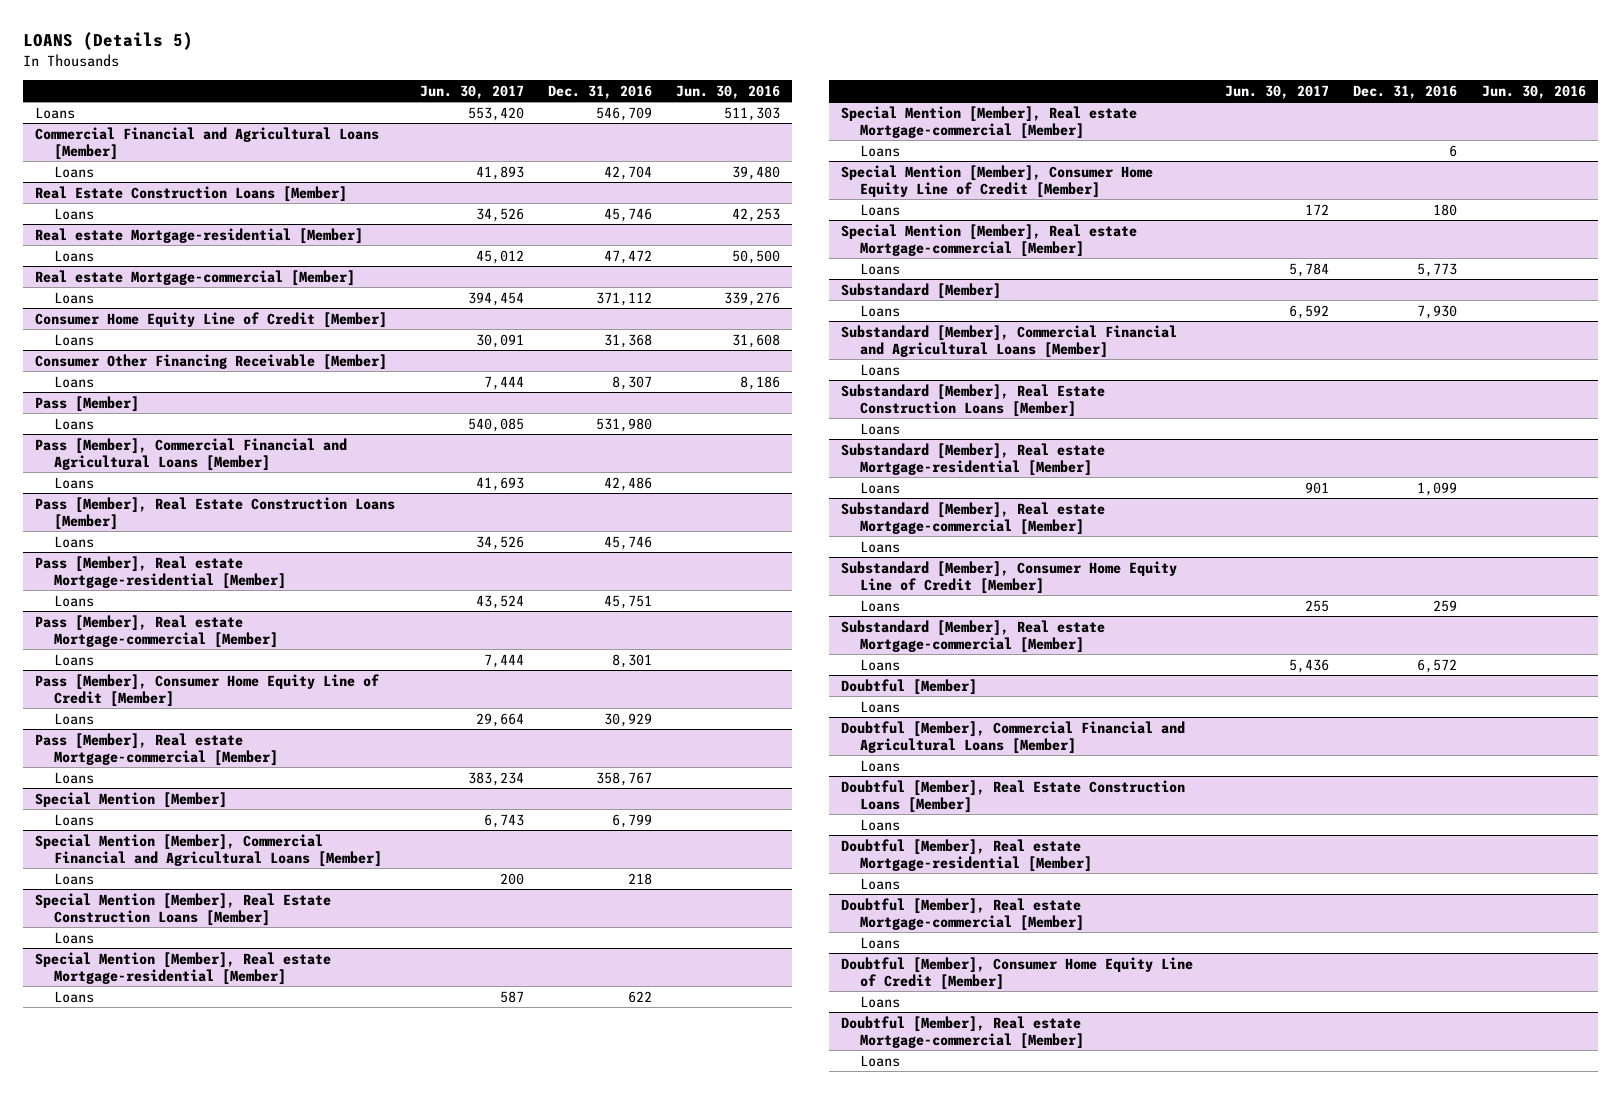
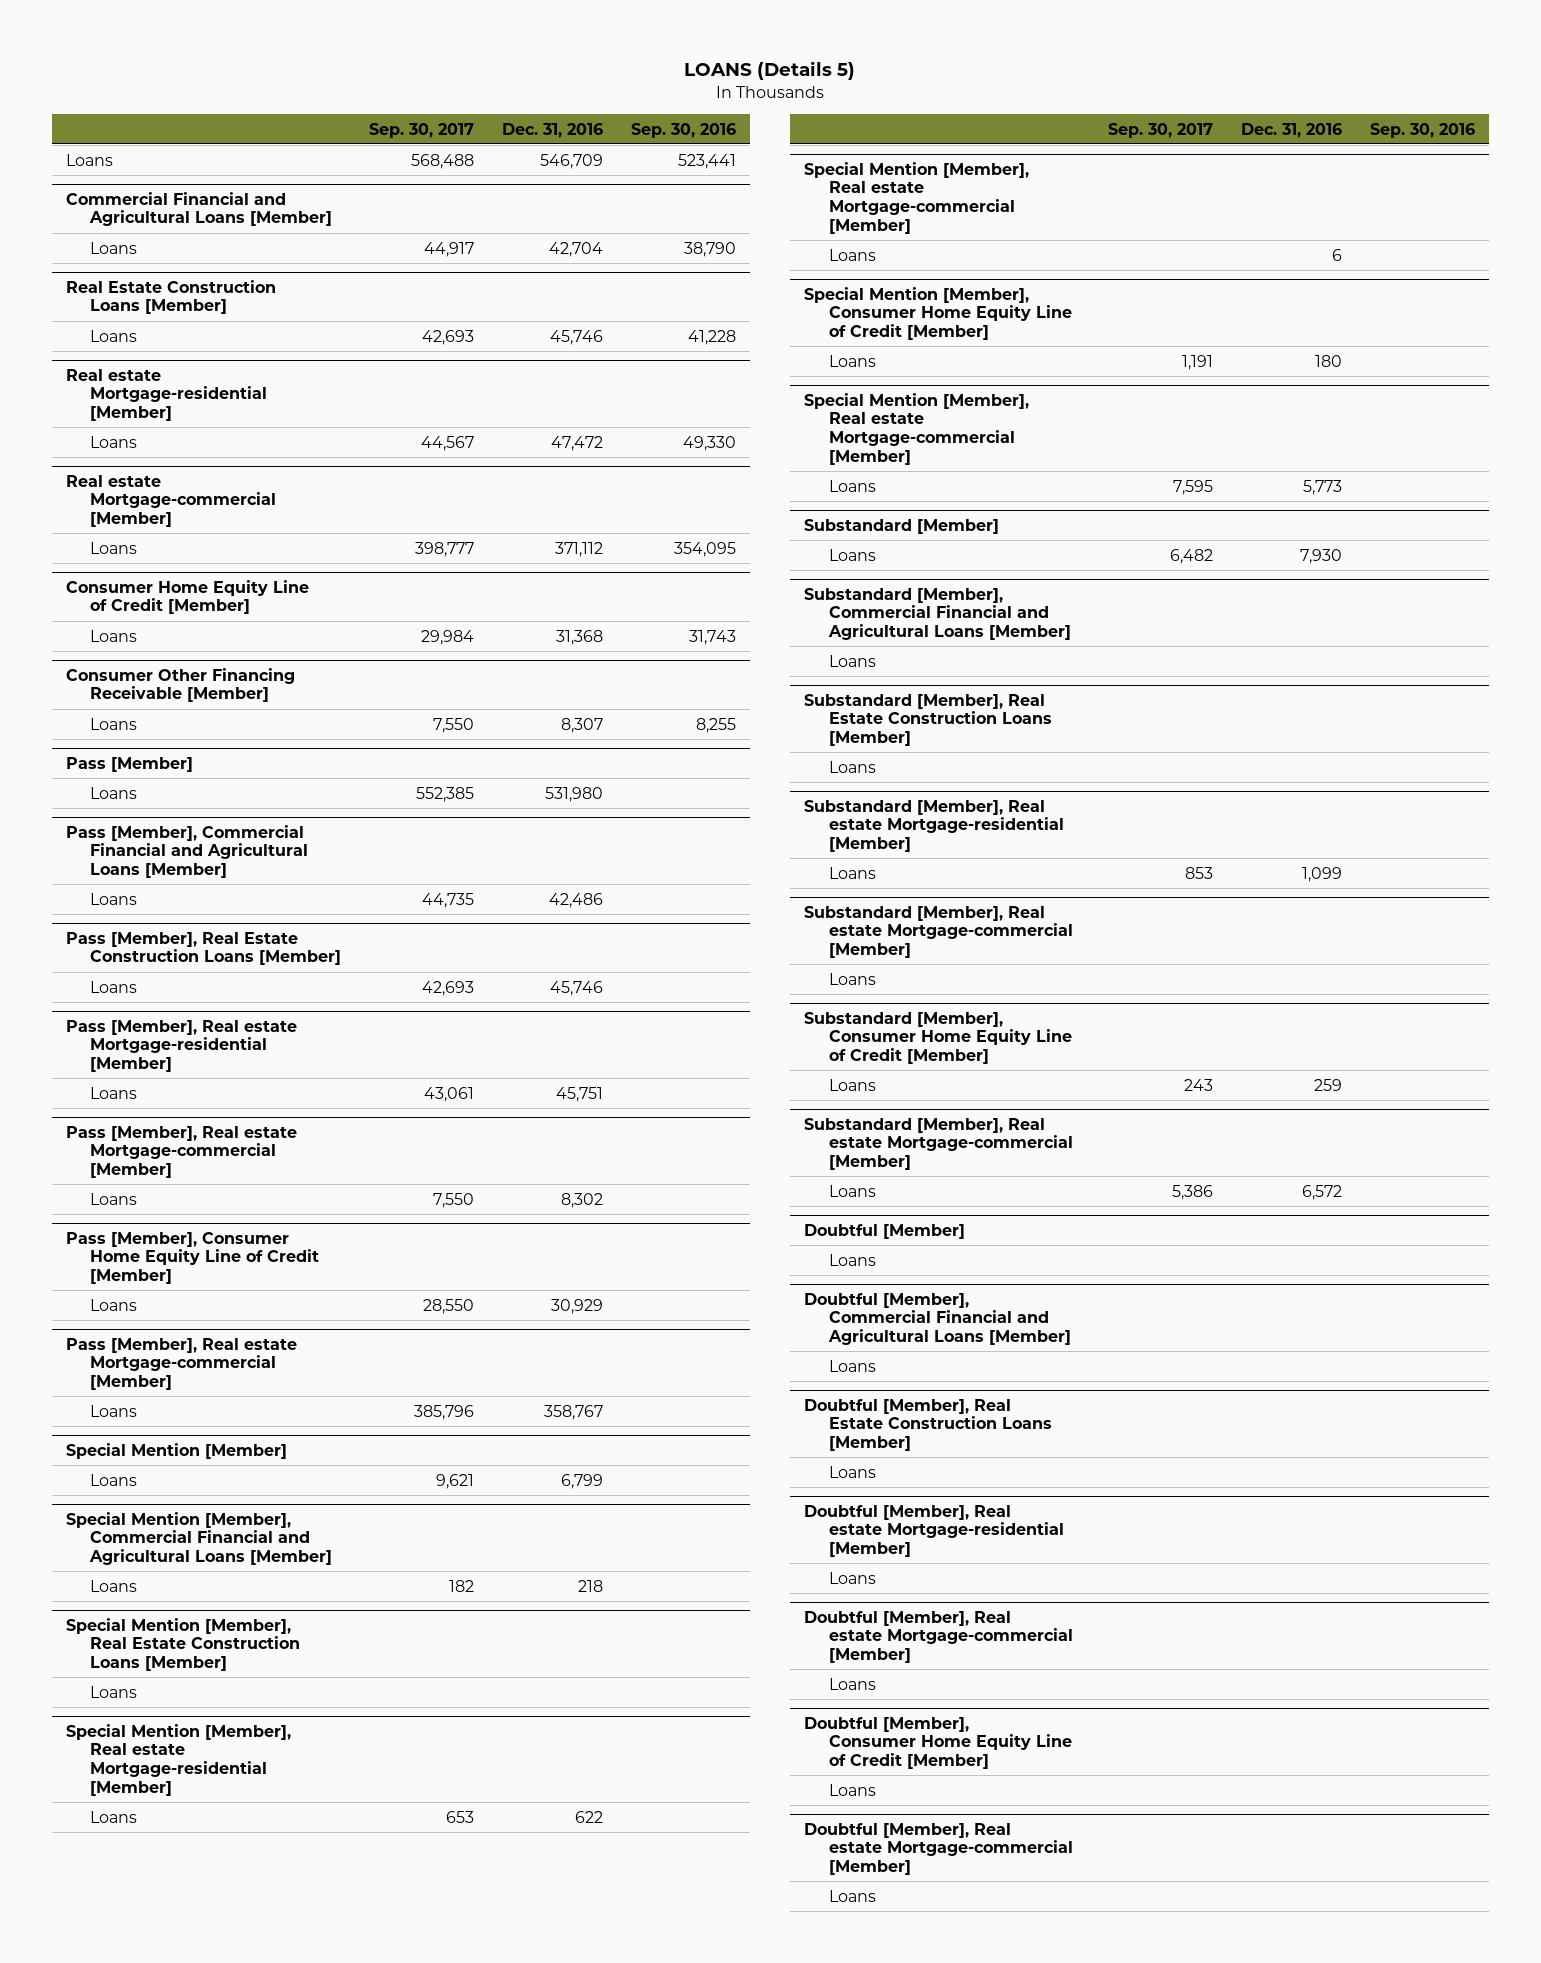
[419,84,524,99] Jun. 30, 2017 -> none
[676,84,781,99] Jun. 30, 2016 -> none
none -> [368,122,474,138] Sep. 30, 2017
none -> [631,122,737,138] Sep. 30, 2016
[611,653,652,668] 8,301 -> [561,1192,604,1208] 8,302

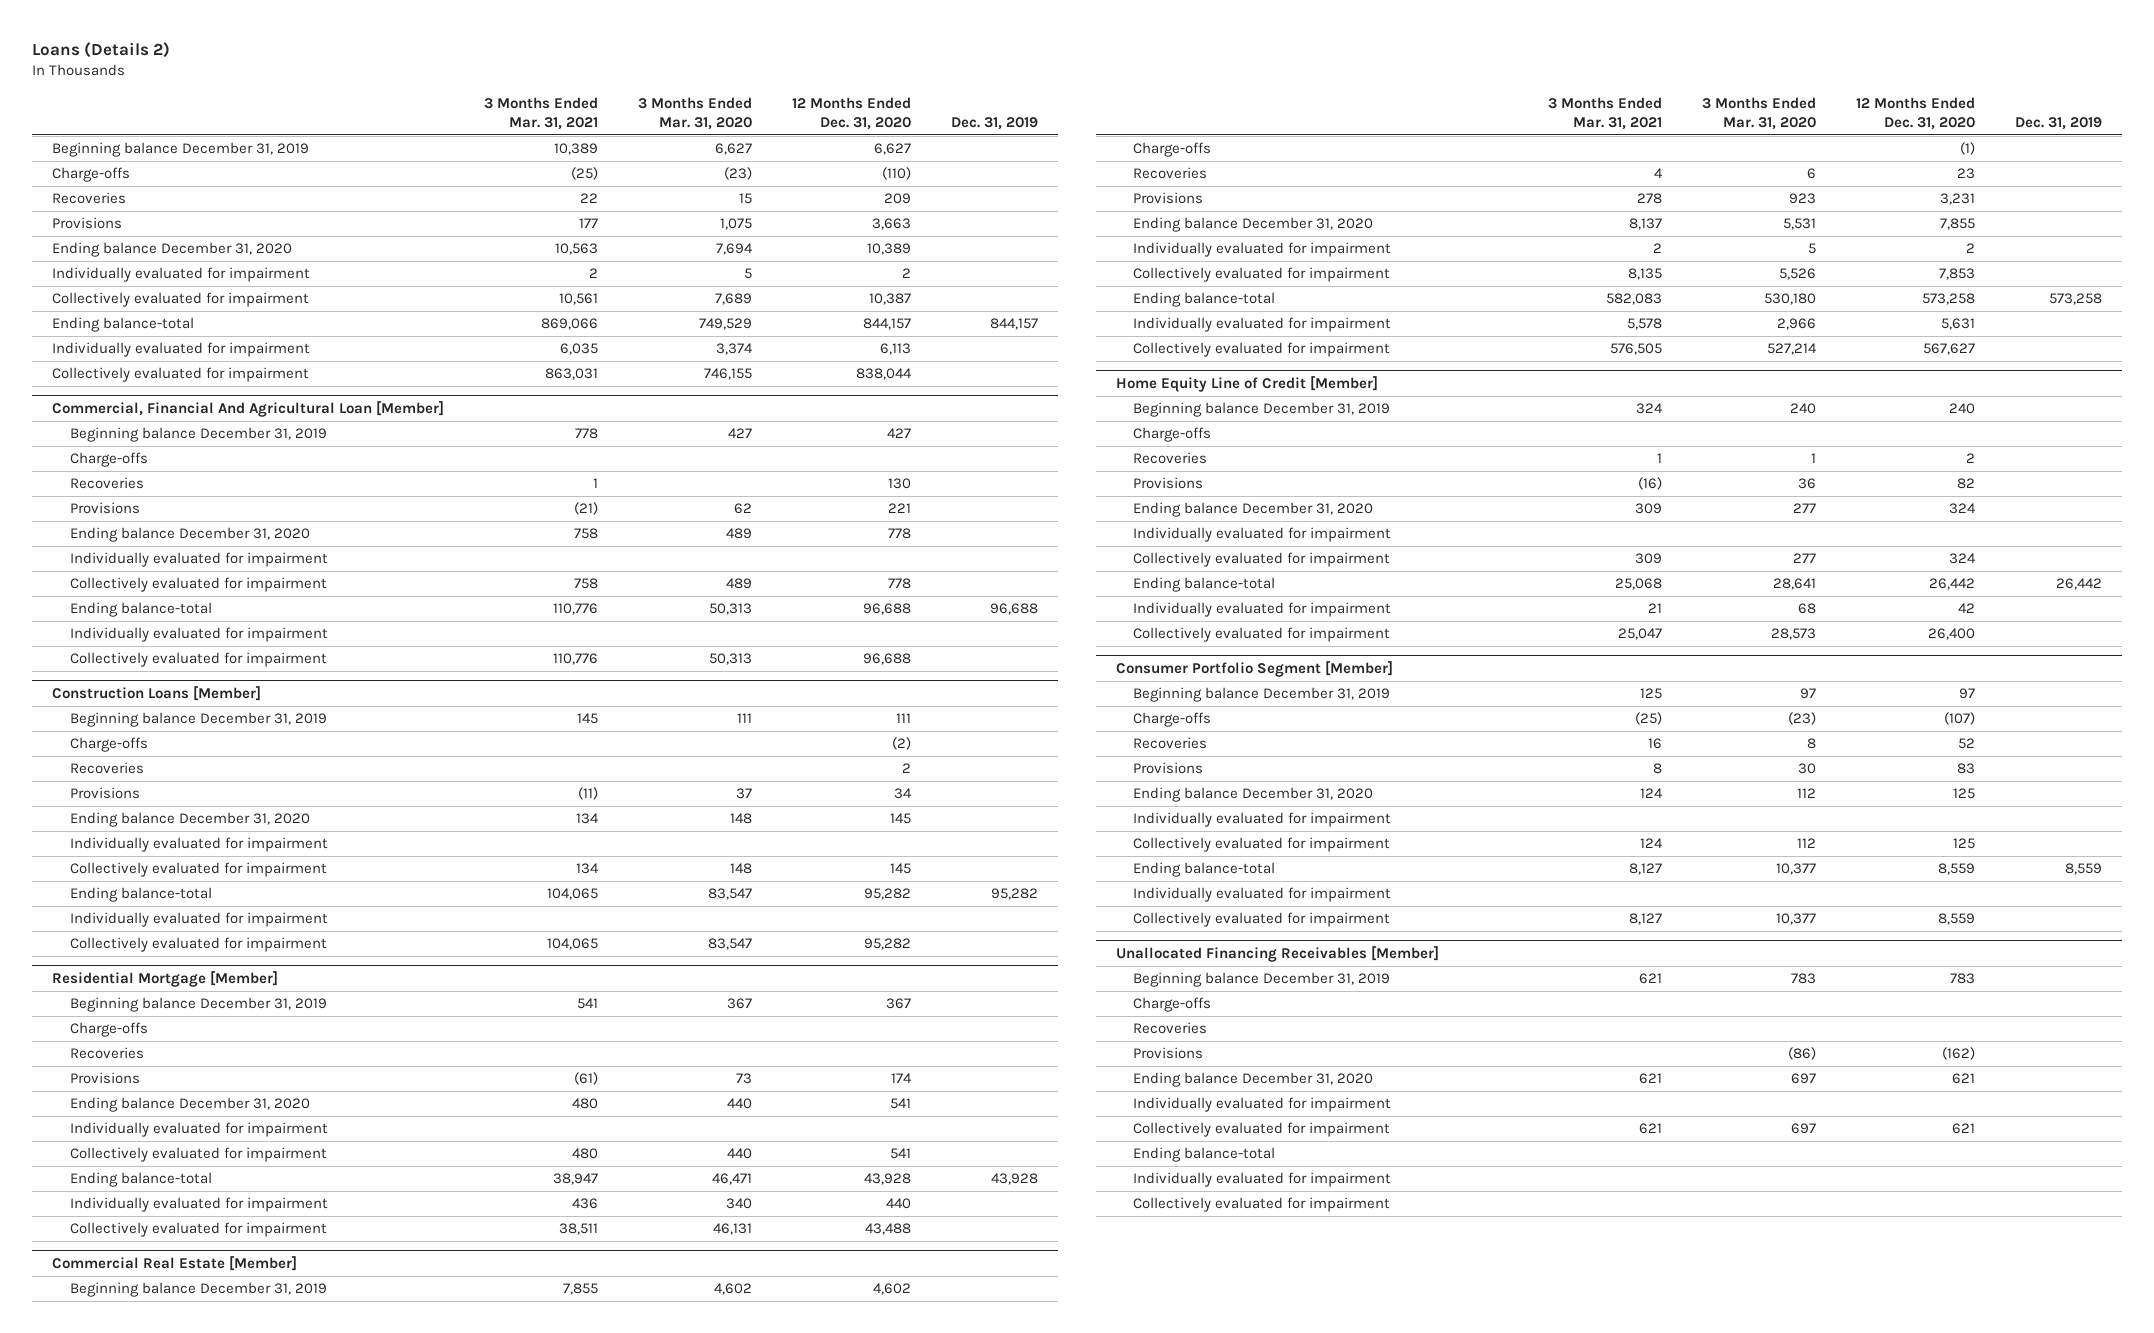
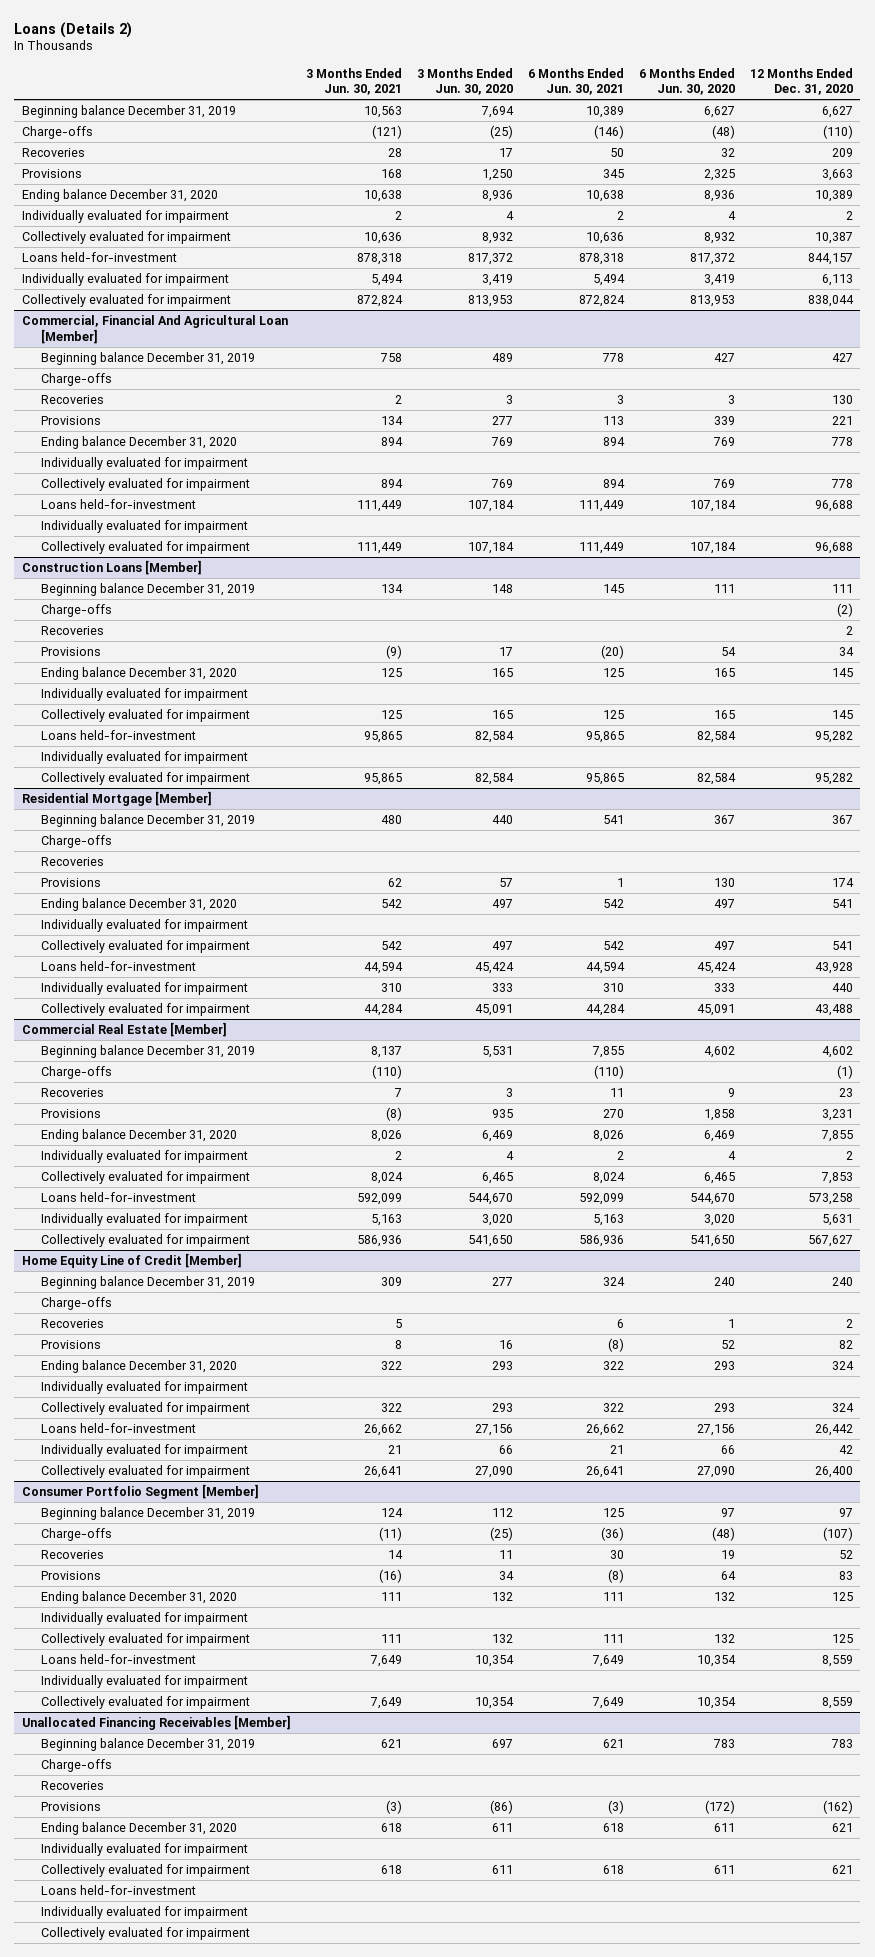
[484,96,599,130] 3 Months Ended Mar. 31, 2021 -> none
[638,96,753,130] 3 Months Ended Mar. 31, 2020 -> none
[951,116,1039,130] Dec. 31, 2019 -> none
none -> [305,67,402,96] 3 Months Ended Jun. 30, 2021
none -> [416,67,513,96] 3 Months Ended Jun. 30, 2020
none -> [527,67,624,96] 6 Months Ended Jun. 30, 2021
none -> [638,67,735,96] 6 Months Ended Jun. 30, 2020
[52,317,195,333] Ending balance-total -> [21,252,177,263] Loans held-for-investment
[70,602,213,618] Ending balance-total -> [41,499,197,510] Loans held-for-investment
[70,887,213,903] Ending balance-total -> [41,730,197,741] Loans held-for-investment
[70,1172,213,1188] Ending balance-total -> [41,961,197,972] Loans held-for-investment
[1133,292,1276,308] Ending balance-total -> [41,1192,197,1203] Loans held-for-investment
[1133,577,1276,593] Ending balance-total -> [41,1423,197,1434] Loans held-for-investment
[1133,862,1276,878] Ending balance-total -> [41,1654,197,1665] Loans held-for-investment
[1133,1147,1276,1163] Ending balance-total -> [41,1885,197,1896] Loans held-for-investment

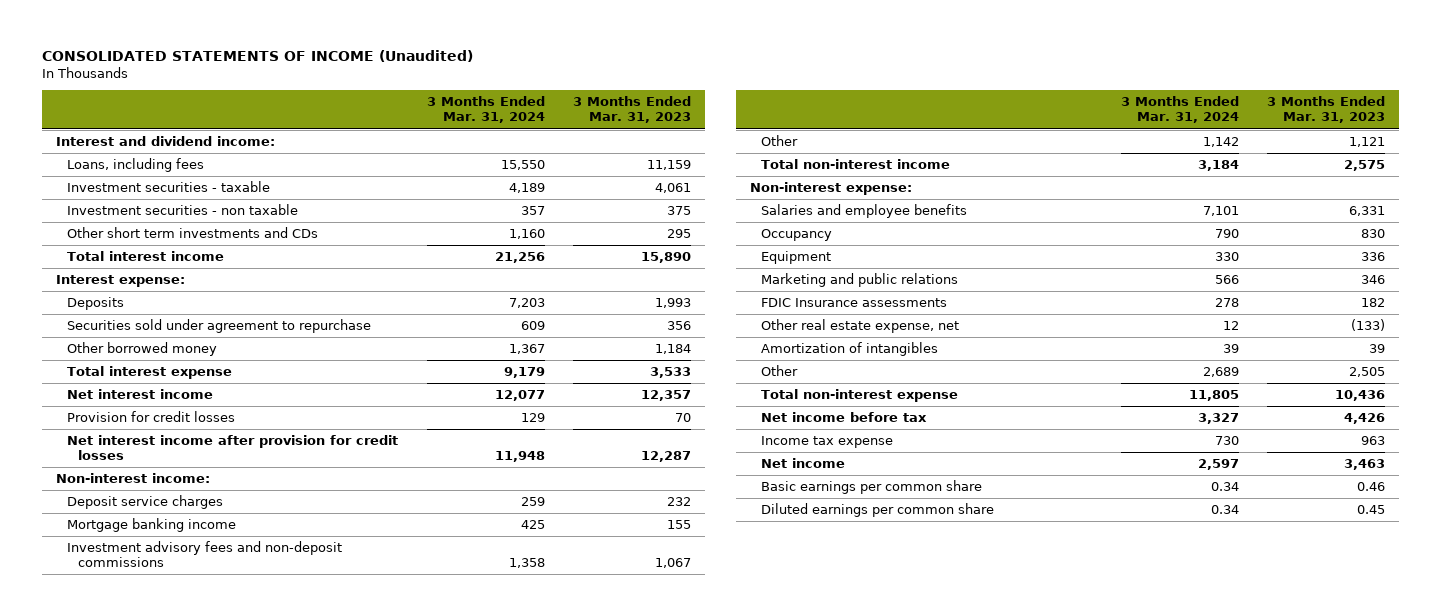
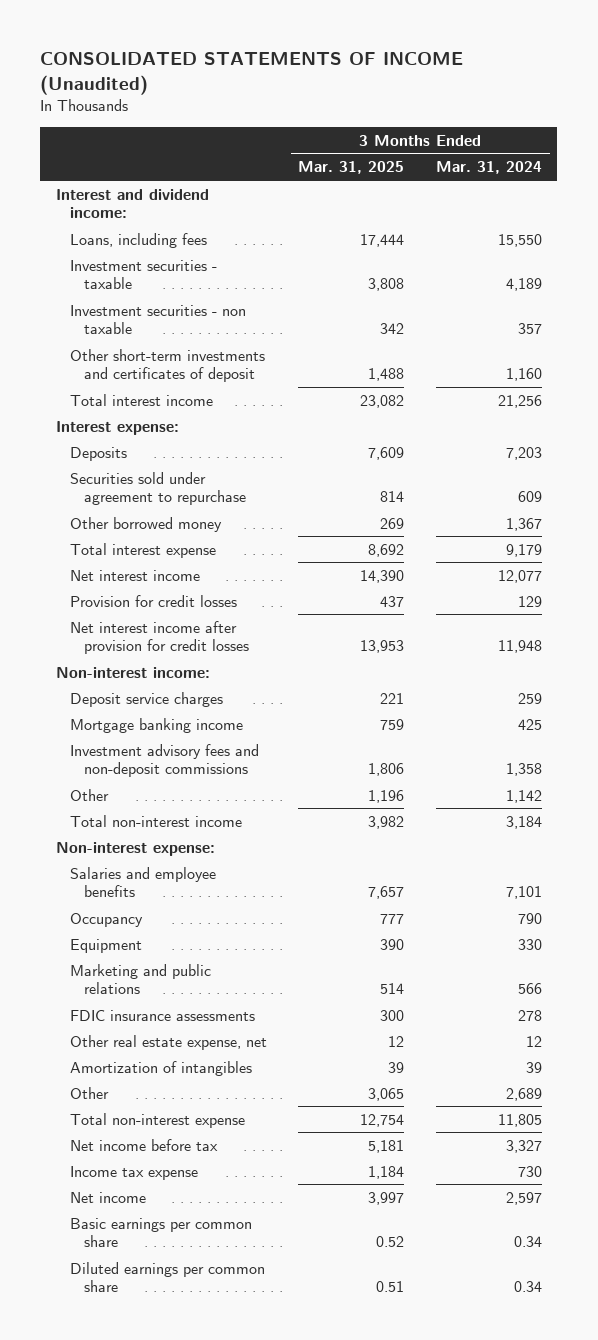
[572,96,691,124] 3 Months Ended Mar. 31, 2023 -> none
none -> [298,161,405,175] Mar. 31, 2025
[67,227,319,239] Other short term investments and CDs -> [70,348,266,383] Other short-term investments and certificates of deposit
[761,298,948,308] FDIC Insurance assessments -> [70,1009,256,1021] FDIC insurance assessments

